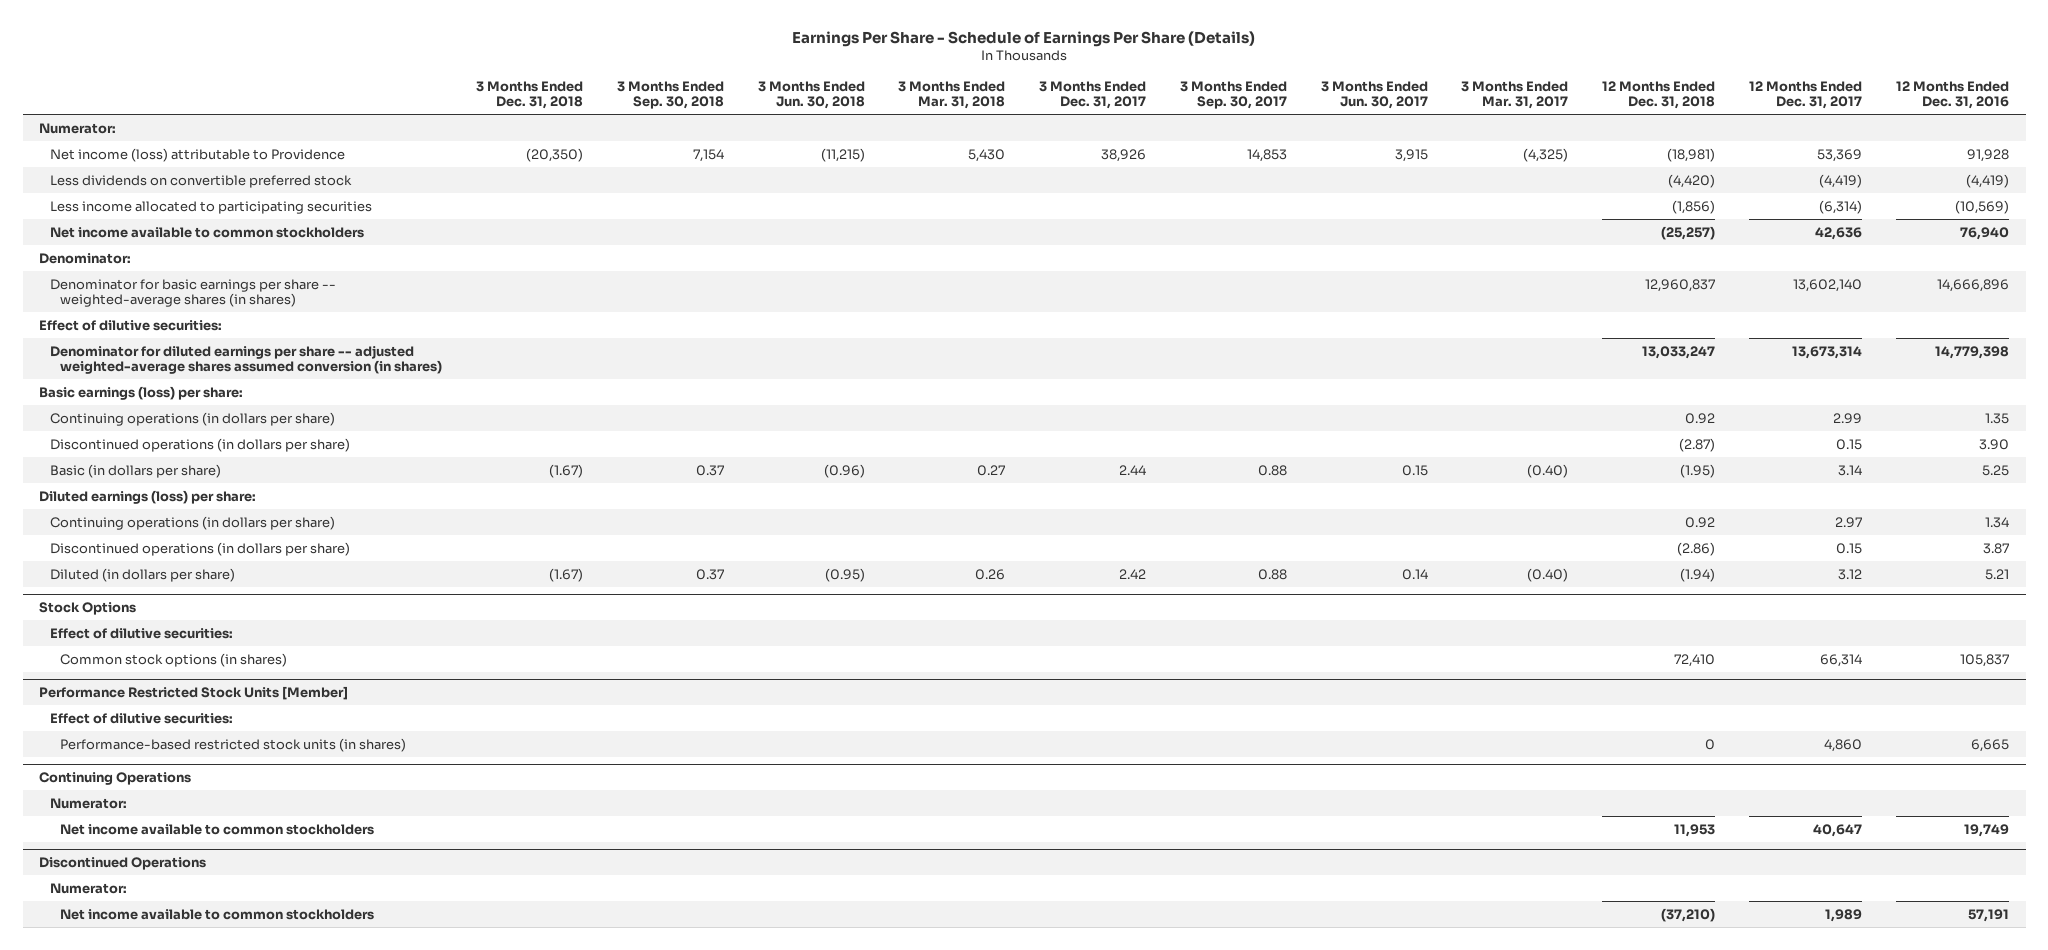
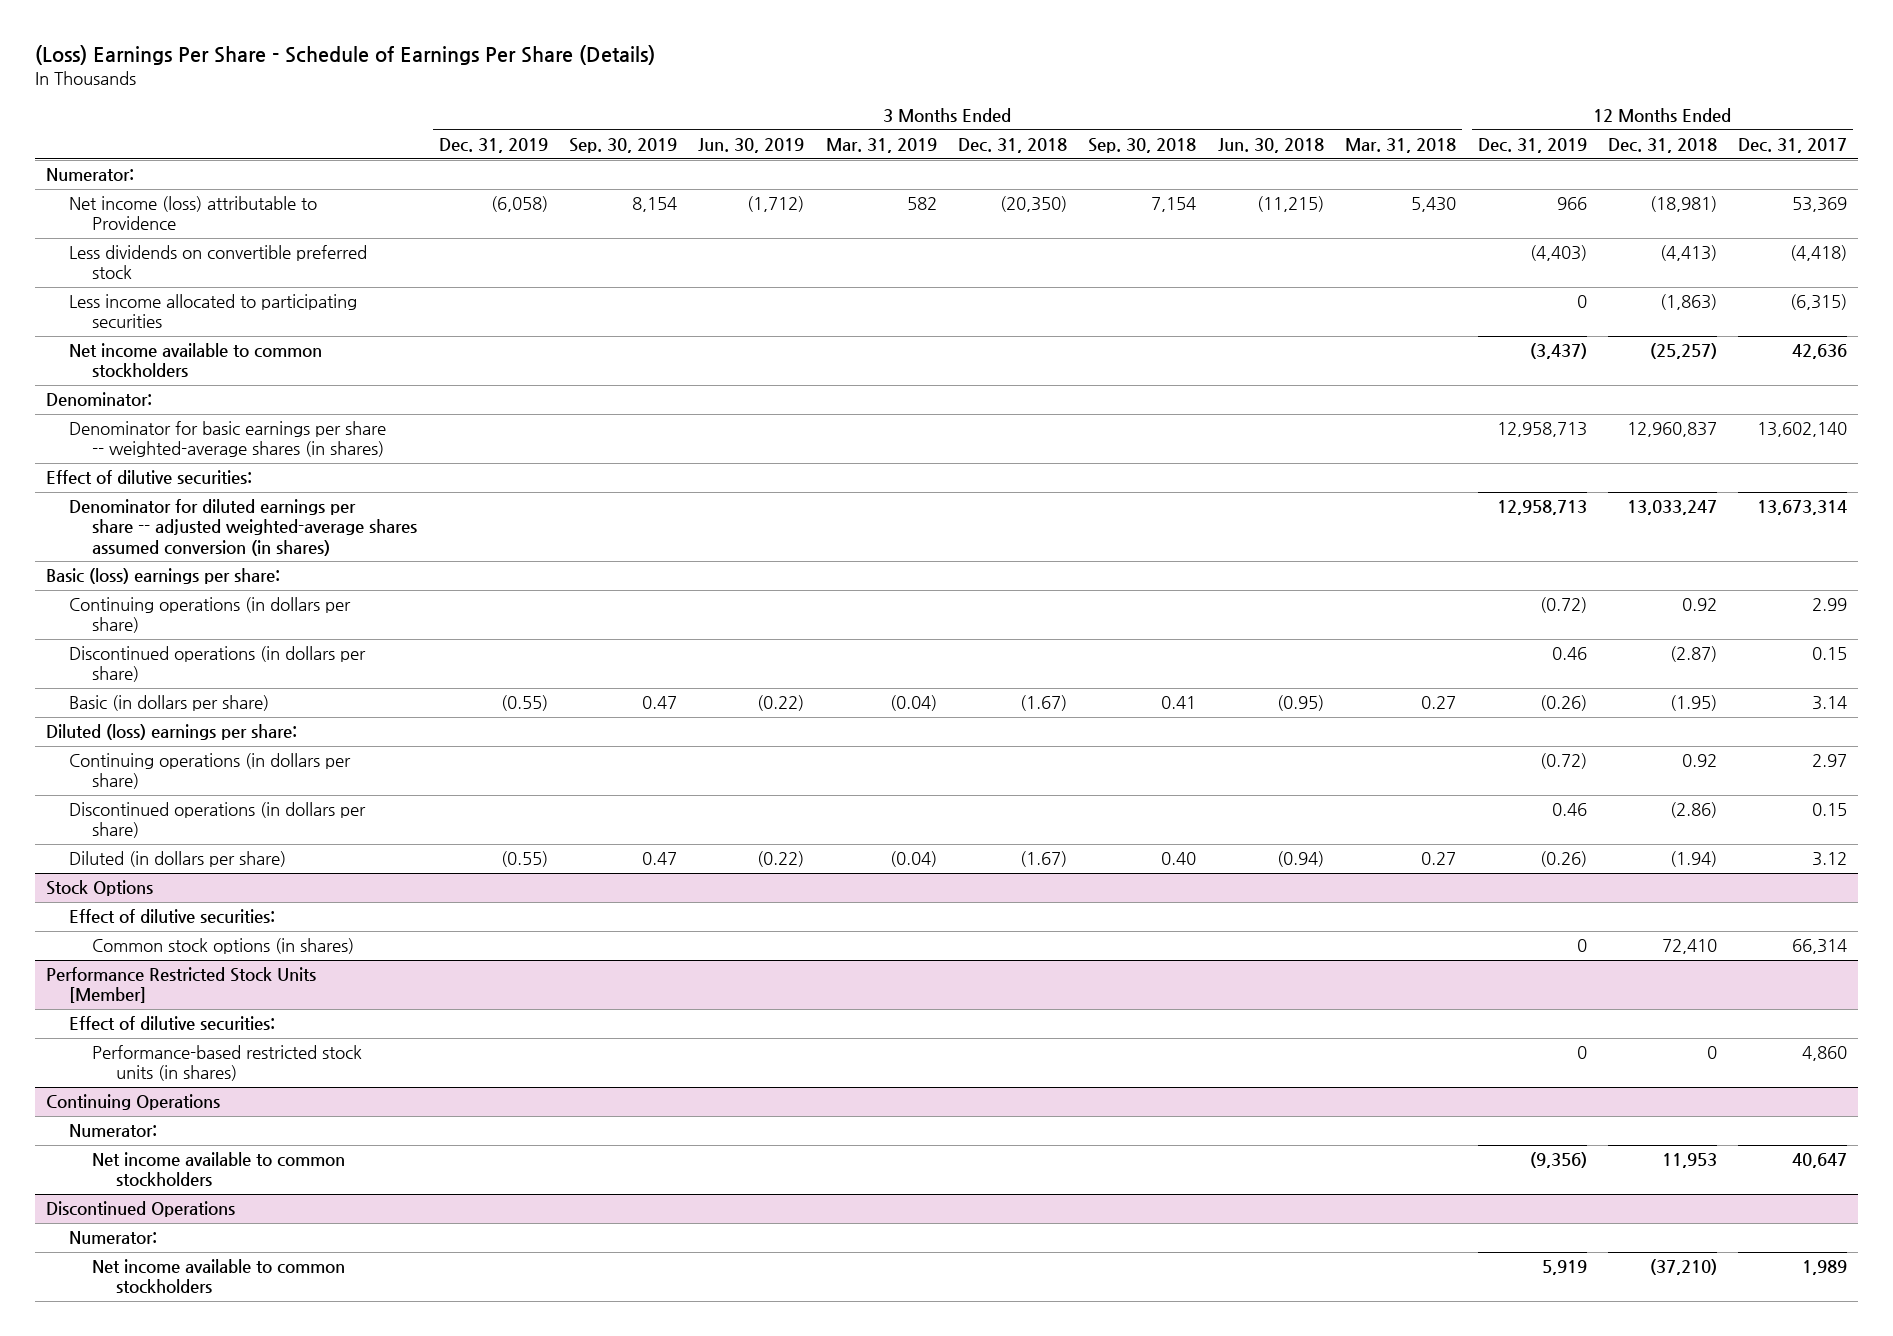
[792,30,1256,47] Earnings Per Share - Schedule of Earnings Per Share (Details) -> [34,45,655,66] (Loss) Earnings Per Share - Schedule of Earnings Per Share (Details)
[1039,80,1147,110] 3 Months Ended Dec. 31, 2017 -> none
[1179,80,1287,110] 3 Months Ended Sep. 30, 2017 -> none
[1320,80,1428,110] 3 Months Ended Jun. 30, 2017 -> none
[1461,80,1569,110] 3 Months Ended Mar. 31, 2017 -> none
[1895,80,2009,110] 12 Months Ended Dec. 31, 2016 -> none
none -> [438,138,548,154] Dec. 31, 2019
none -> [569,138,678,154] Sep. 30, 2019
none -> [698,138,805,154] Jun. 30, 2019
none -> [825,138,937,154] Mar. 31, 2019
none -> [1477,138,1587,154] Dec. 31, 2019
[1668,173,1716,188] (4,420) -> [1659,245,1717,262] (4,413)
[1818,173,1862,188] (4,419) -> [1790,245,1848,262] (4,418)
[1672,199,1716,214] (1,856) -> [1659,294,1717,311] (1,863)
[1818,199,1862,214] (6,314) -> [1790,294,1848,311] (6,315)
[39,385,244,400] Basic earnings (loss) per share: -> [45,568,280,585] Basic (loss) earnings per share:
[695,464,724,476] 0.37 -> [1161,696,1197,710] 0.41
[823,463,865,478] (0.96) -> [1276,695,1324,712] (0.95)
[39,489,257,504] Diluted earnings (loss) per share: -> [45,724,297,741] Diluted (loss) earnings per share:
[695,568,724,580] 0.37 -> [1161,852,1197,866] 0.40
[824,567,865,582] (0.95) -> [1276,851,1324,868] (0.94)
[975,568,1006,580] 0.26 -> [1421,852,1457,866] 0.27

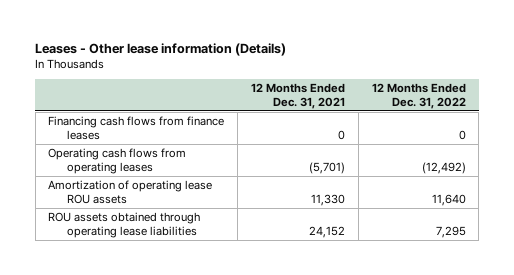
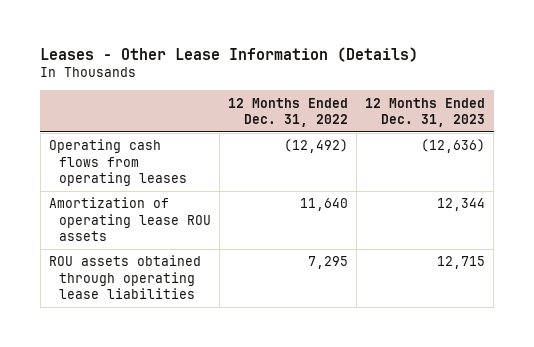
[35,42,287,56] Leases - Other lease information (Details) -> [40,47,419,63] Leases - Other Lease Information (Details)
[251,83,346,109] 12 Months Ended Dec. 31, 2021 -> none
none -> [365,97,486,127] 12 Months Ended Dec. 31, 2023
[48,116,225,140] Financing cash flows from finance leases -> none

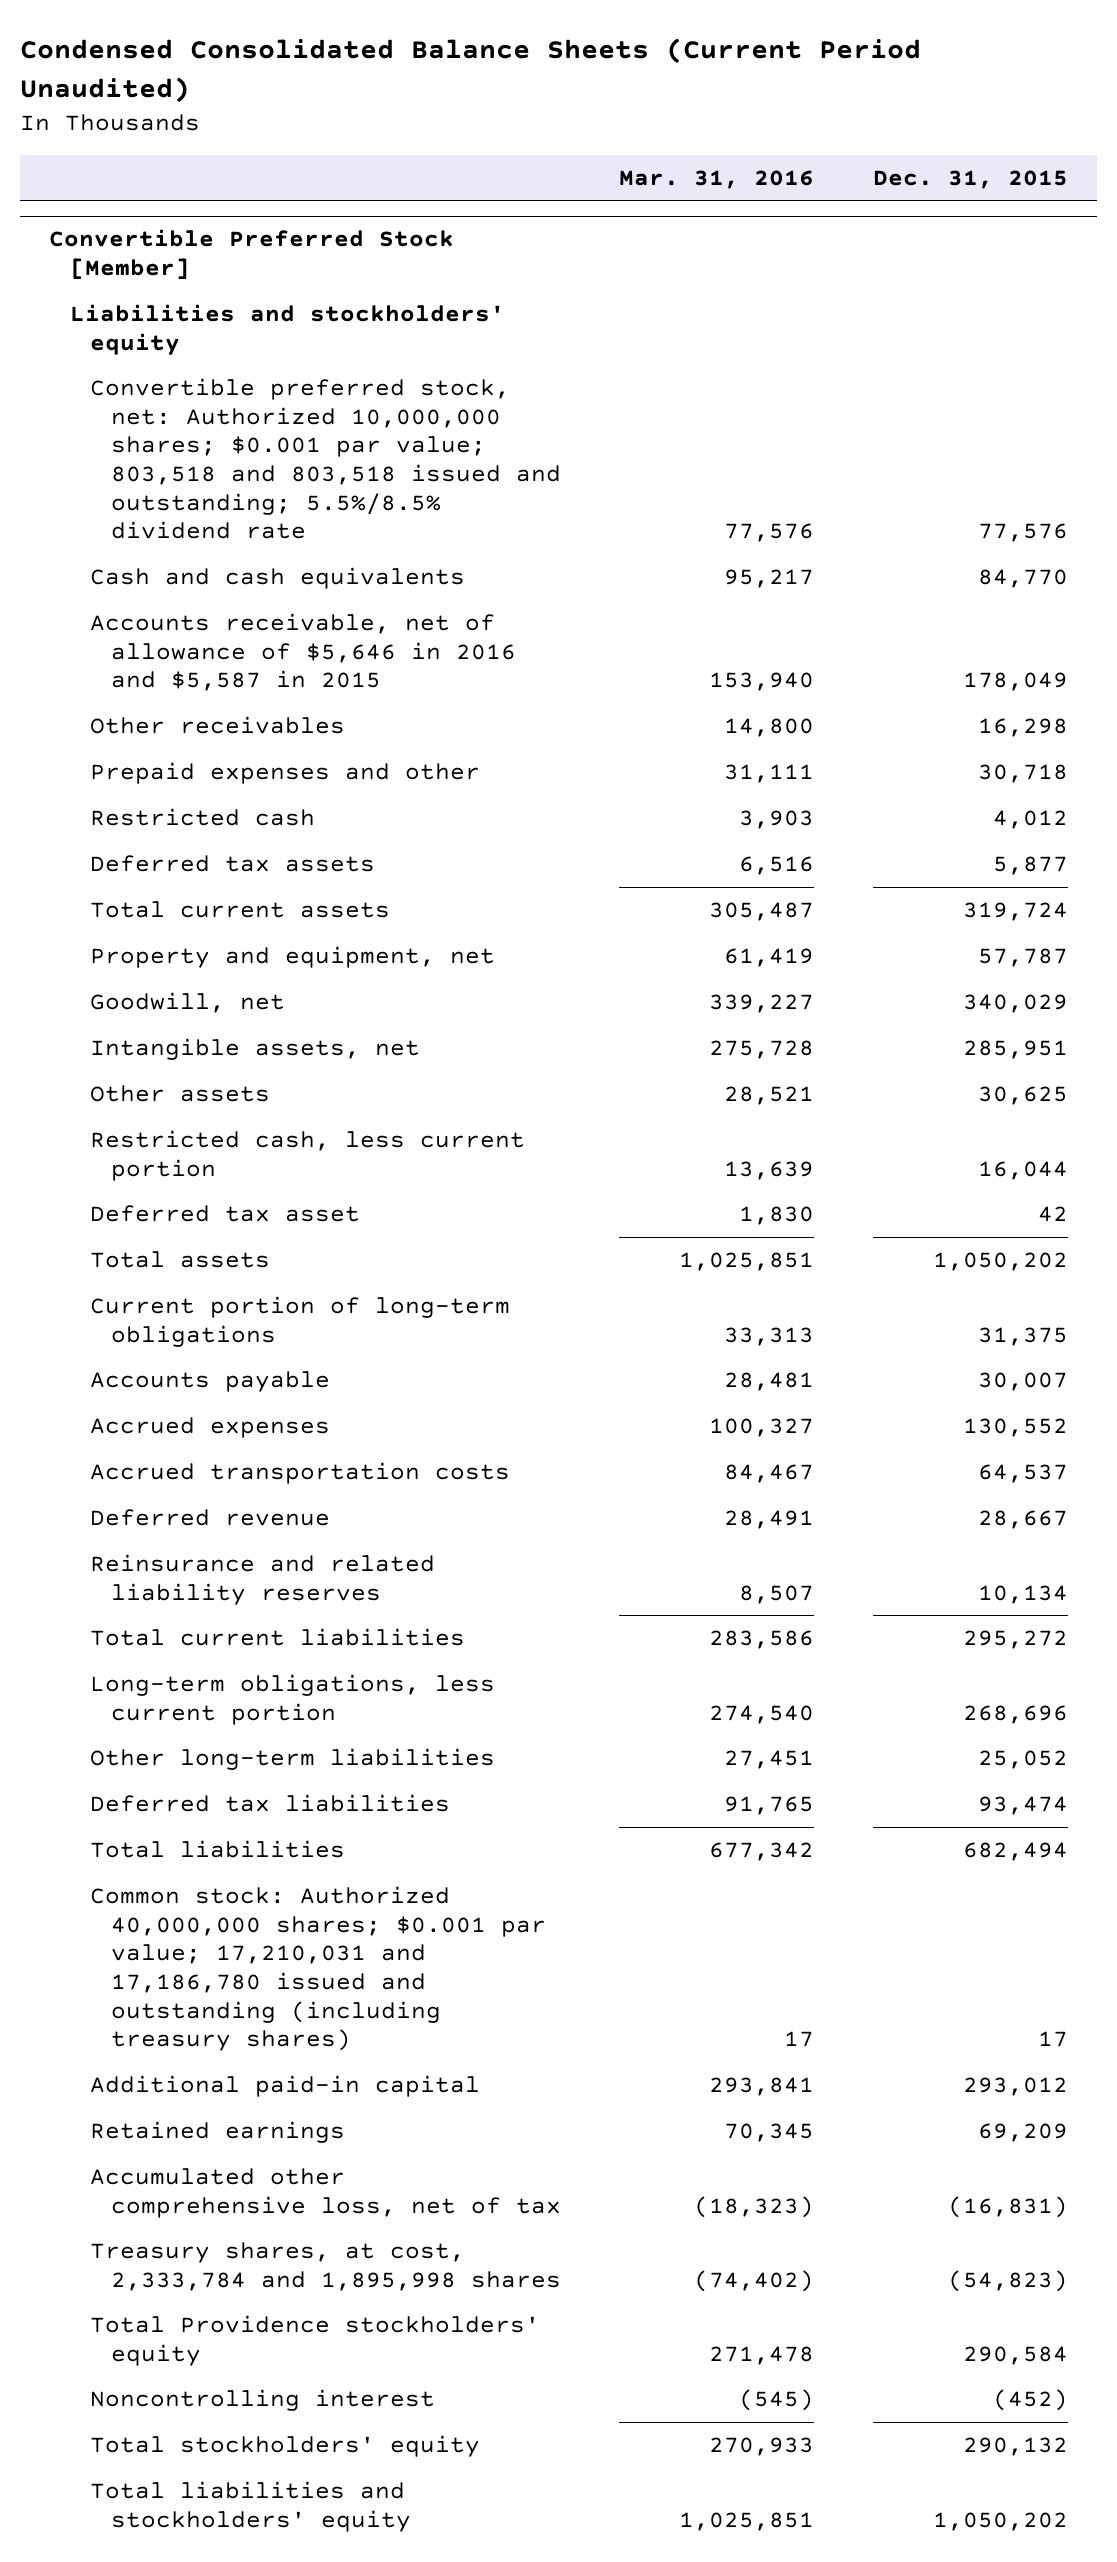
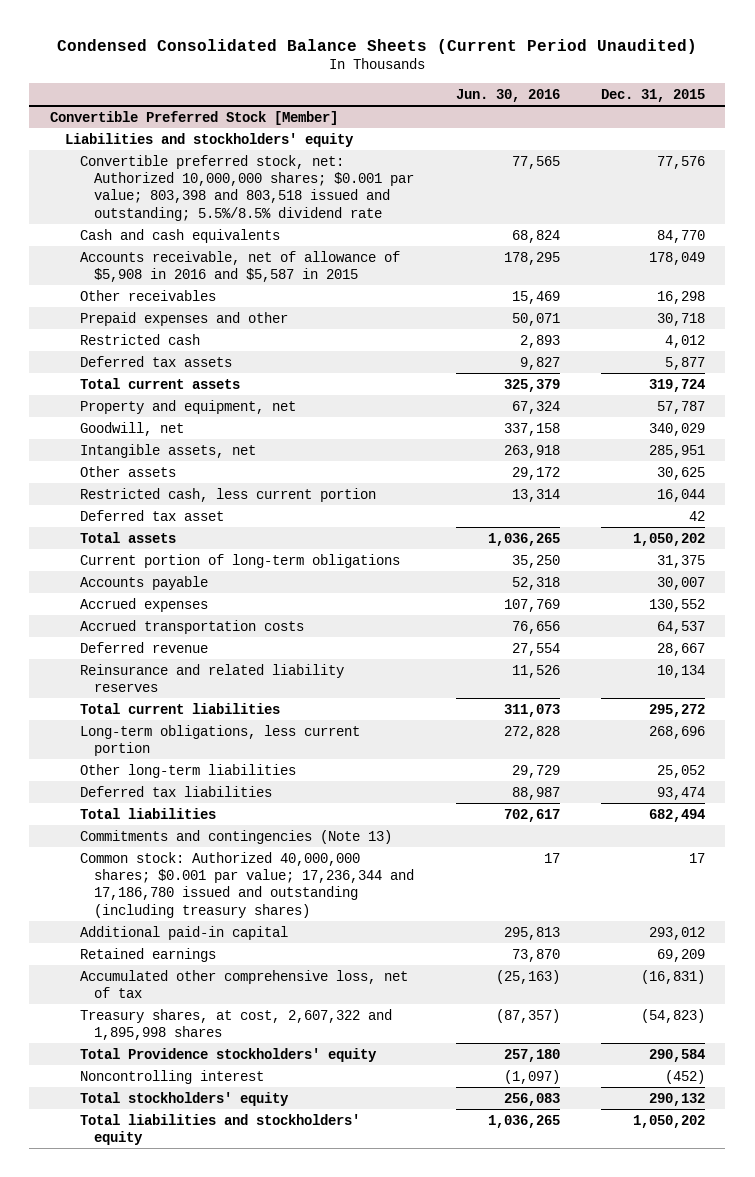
[619,170,815,190] Mar. 31, 2016 -> none
none -> [455,88,560,102] Jun. 30, 2016
[90,378,561,540] Convertible preferred stock, net: Authorized 10,000,000 shares; $0.001 par value; 803,518 and 803,518 issued and outstanding; 5.5%/8.5% dividend rate -> [79,154,415,221] Convertible preferred stock, net: Authorized 10,000,000 shares; $0.001 par value; 803,398 and 803,518 issued and outstanding; 5.5%/8.5% dividend rate
[90,613,516,692] Accounts receivable, net of allowance of $5,646 in 2016 and $5,587 in 2015 -> [79,250,400,282] Accounts receivable, net of allowance of $5,908 in 2016 and $5,587 in 2015
none -> [79,829,392,844] Commitments and contingencies (Note 13)
[90,1886,546,2052] Common stock: Authorized 40,000,000 shares; $0.001 par value; 17,210,031 and 17,186,780 issued and outstanding (including treasury shares) -> [79,851,415,918] Common stock: Authorized 40,000,000 shares; $0.001 par value; 17,236,344 and 17,186,780 issued and outstanding (including treasury shares)
[90,2242,561,2291] Treasury shares, at cost, 2,333,784 and 1,895,998 shares -> [79,1008,392,1040] Treasury shares, at cost, 2,607,322 and 1,895,998 shares

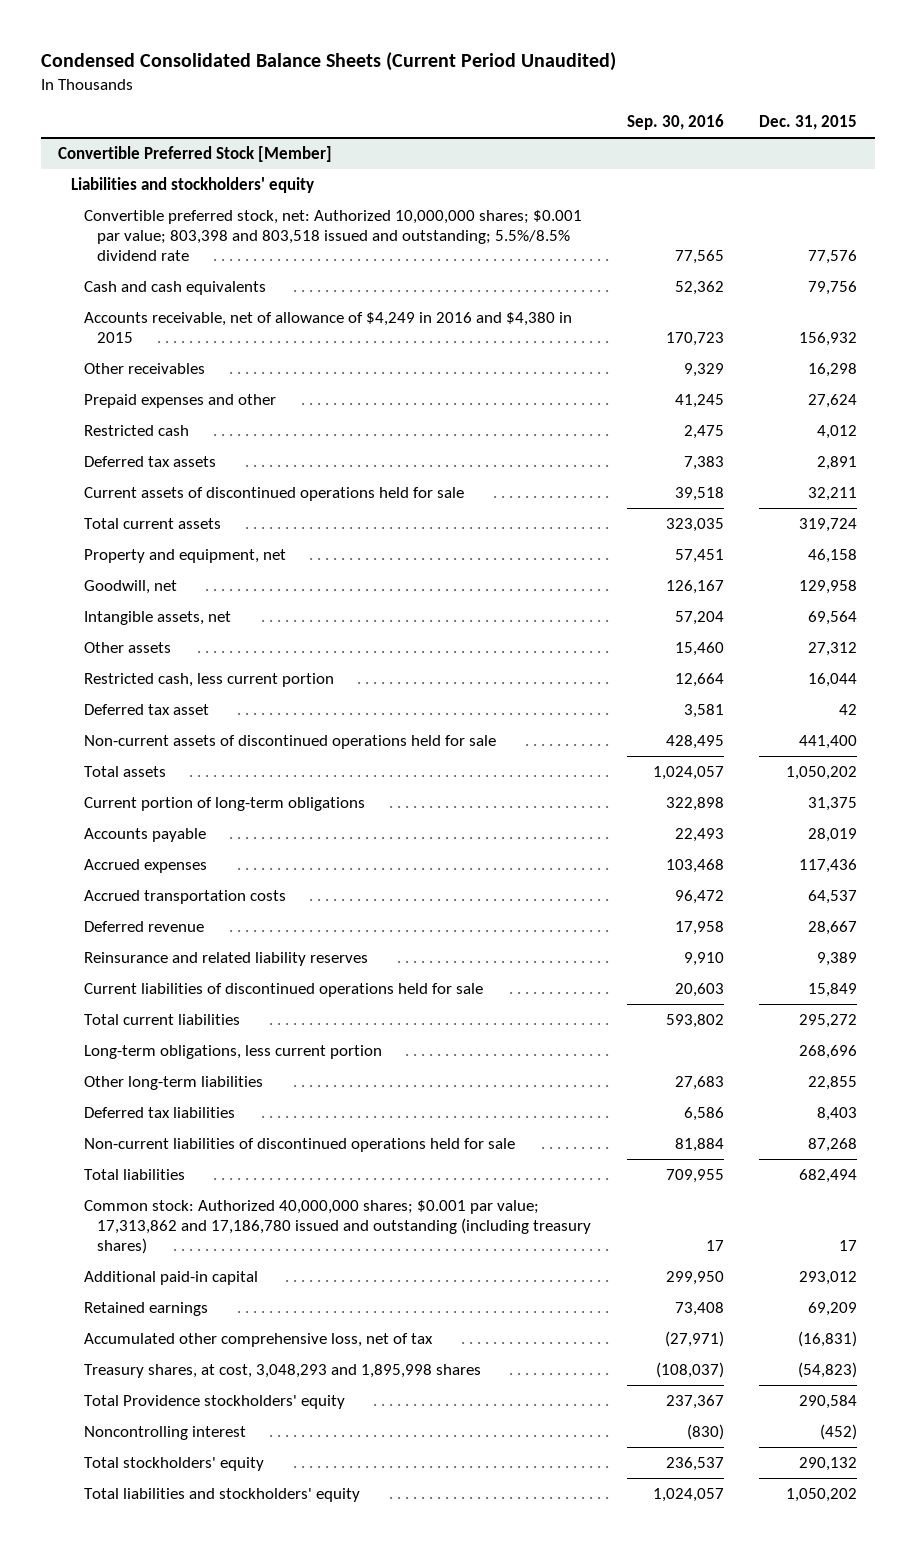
[455,88,560,102] Jun. 30, 2016 -> none
none -> [626,114,724,131] Sep. 30, 2016
[656,229,705,243] 84,770 -> [808,280,858,295] 79,756
[79,250,400,282] Accounts receivable, net of allowance of $5,908 in 2016 and $5,587 in 2015 -> [84,311,573,343] Accounts receivable, net of allowance of $4,249 in 2016 and $4,380 in 2015
[648,251,705,265] 178,049 -> [799,331,858,346] 156,932
[656,312,705,326] 30,718 -> [808,393,858,408] 27,624
[664,356,705,370] 5,877 -> [817,455,858,470] 2,891
none -> [84,486,465,501] Current assets of discontinued operations held for sale
[656,400,705,414] 57,787 -> [808,548,858,563] 46,158
[648,422,705,436] 340,029 -> [799,579,858,594] 129,958
[648,444,705,458] 285,951 -> [808,610,858,625] 69,564
[656,466,705,480] 30,625 -> [808,641,858,656] 27,312
none -> [84,734,497,749] Non-current assets of discontinued operations held for sale
[656,576,705,590] 30,007 -> [808,827,858,842] 28,019
[648,598,705,612] 130,552 -> [799,858,858,873] 117,436
[656,664,705,678] 10,134 -> [817,951,858,966] 9,389
none -> [84,982,484,997] Current liabilities of discontinued operations held for sale
[656,764,705,778] 25,052 -> [808,1075,858,1090] 22,855
[656,786,705,800] 93,474 -> [817,1106,858,1121] 8,403
none -> [84,1137,516,1152] Non-current liabilities of discontinued operations held for sale
[79,829,392,844] Commitments and contingencies (Note 13) -> none
[79,851,415,918] Common stock: Authorized 40,000,000 shares; $0.001 par value; 17,236,344 and 17,186,780 issued and outstanding (including treasury shares) -> [84,1199,592,1255] Common stock: Authorized 40,000,000 shares; $0.001 par value; 17,313,862 and 17,186,780 issued and outstanding (including treasury shares)
[79,1008,392,1040] Treasury shares, at cost, 2,607,322 and 1,895,998 shares -> [84,1363,482,1378] Treasury shares, at cost, 3,048,293 and 1,895,998 shares

